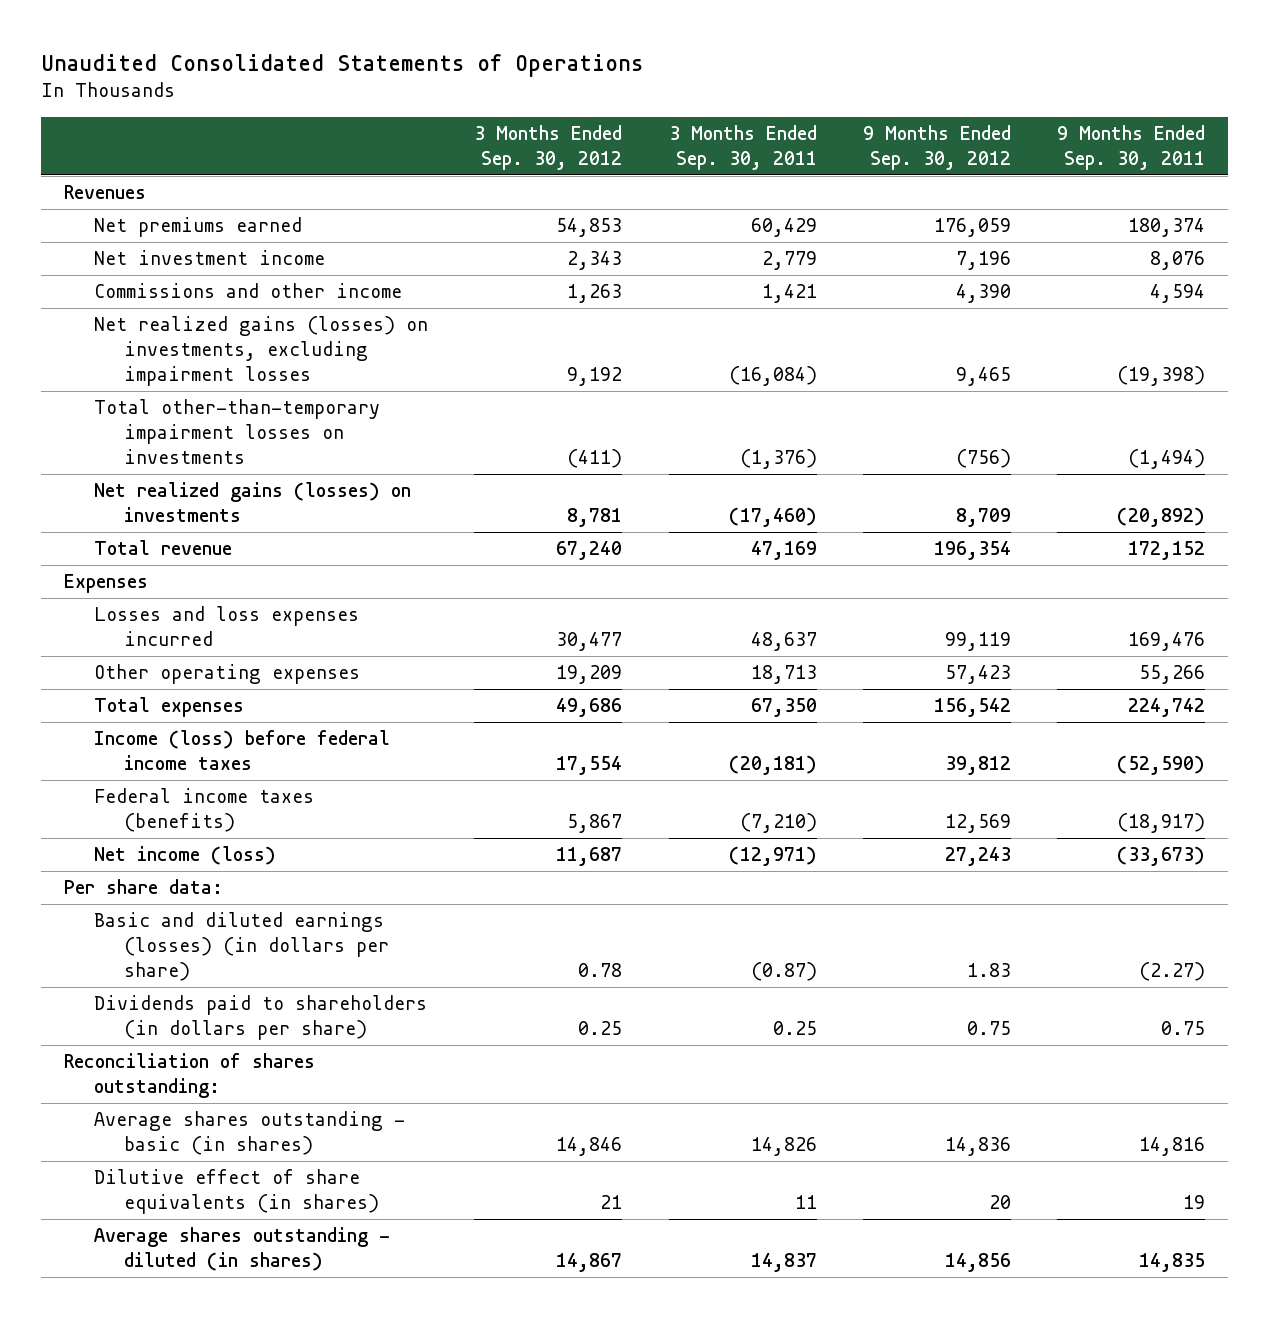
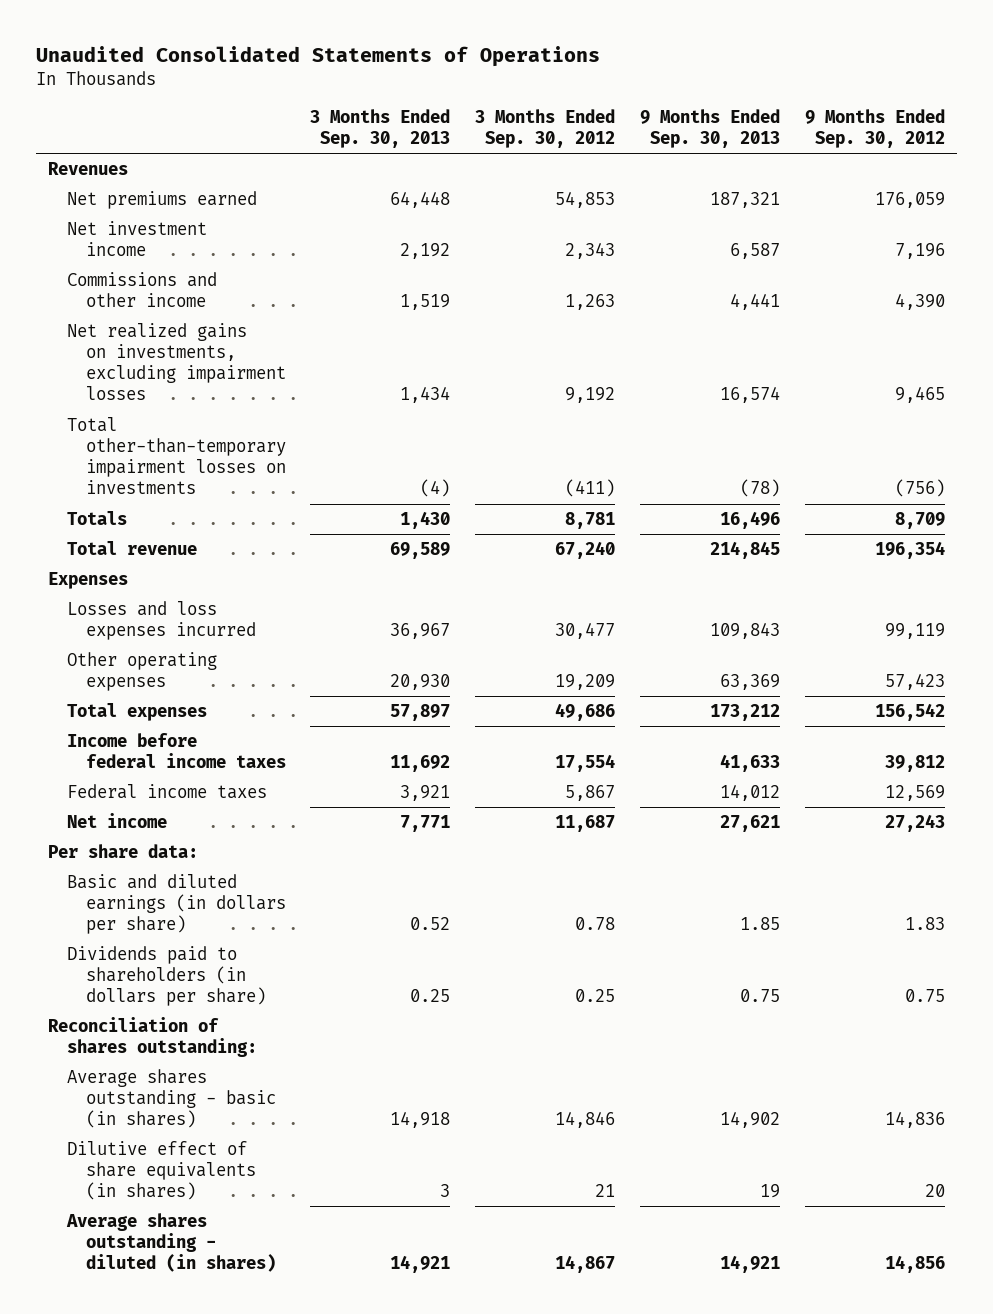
[668,124,817,170] 3 Months Ended Sep. 30, 2011 -> none
[1057,124,1206,170] 9 Months Ended Sep. 30, 2011 -> none
none -> [310,108,451,148] 3 Months Ended Sep. 30, 2013
none -> [639,108,780,148] 9 Months Ended Sep. 30, 2013
[94,316,429,386] Net realized gains (losses) on investments, excluding impairment losses -> [66,323,286,401] Net realized gains on investments, excluding impairment losses
[94,482,412,523] Net realized gains (losses) on investments -> [66,511,127,526] Totals
[94,730,391,771] Income (loss) before federal income taxes -> [66,733,286,769] Income before federal income taxes
[94,788,315,833] Federal income taxes (benefits) -> [66,784,267,800] Federal income taxes
[94,846,277,866] Net income (loss) -> [66,813,167,829] Net income
[94,912,390,981] Basic and diluted earnings (losses) (in dollars per share) -> [66,874,286,935] Basic and diluted earnings (in dollars per share)

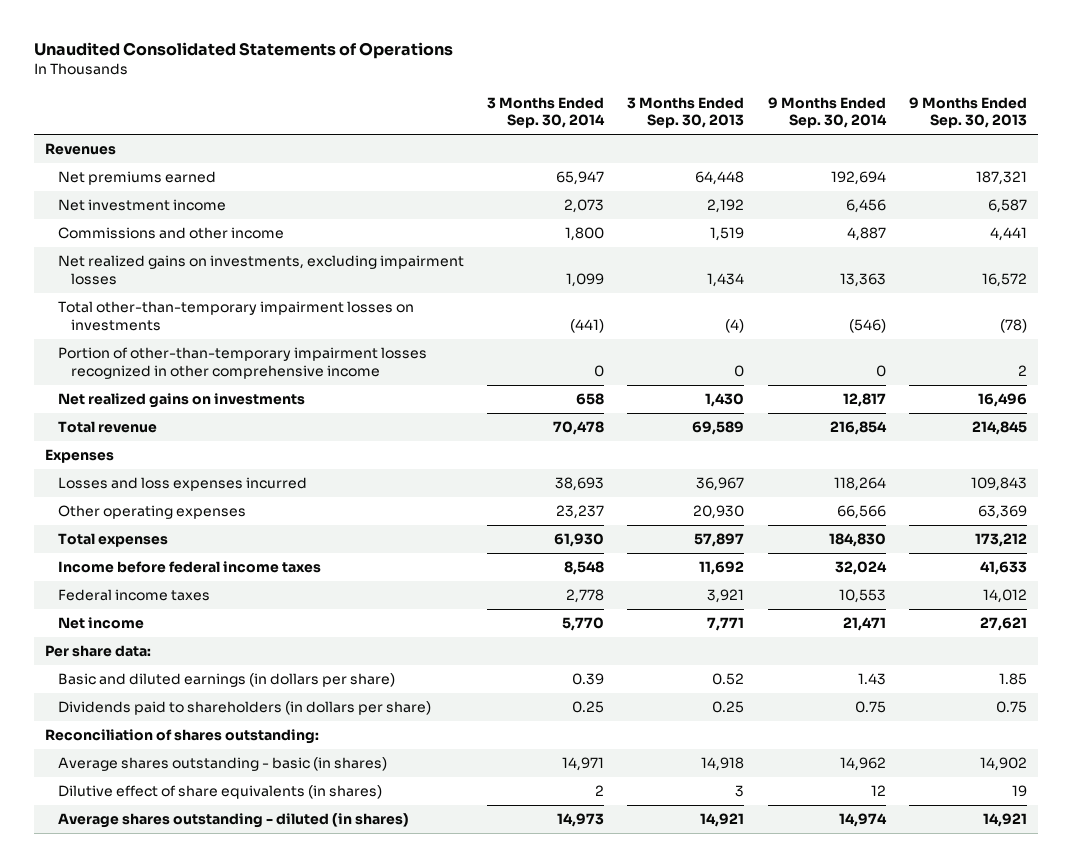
[475,108,616,148] 3 Months Ended Sep. 30, 2012 -> none
[804,108,945,148] 9 Months Ended Sep. 30, 2012 -> none
none -> [487,96,606,128] 3 Months Ended Sep. 30, 2014
none -> [767,96,887,128] 9 Months Ended Sep. 30, 2014
[719,386,780,404] 16,574 -> [981,272,1027,287] 16,572
none -> [58,347,428,379] Portion of other-than-temporary impairment losses recognized in other comprehensive income
[66,511,127,526] Totals -> [58,393,306,409] Net realized gains on investments

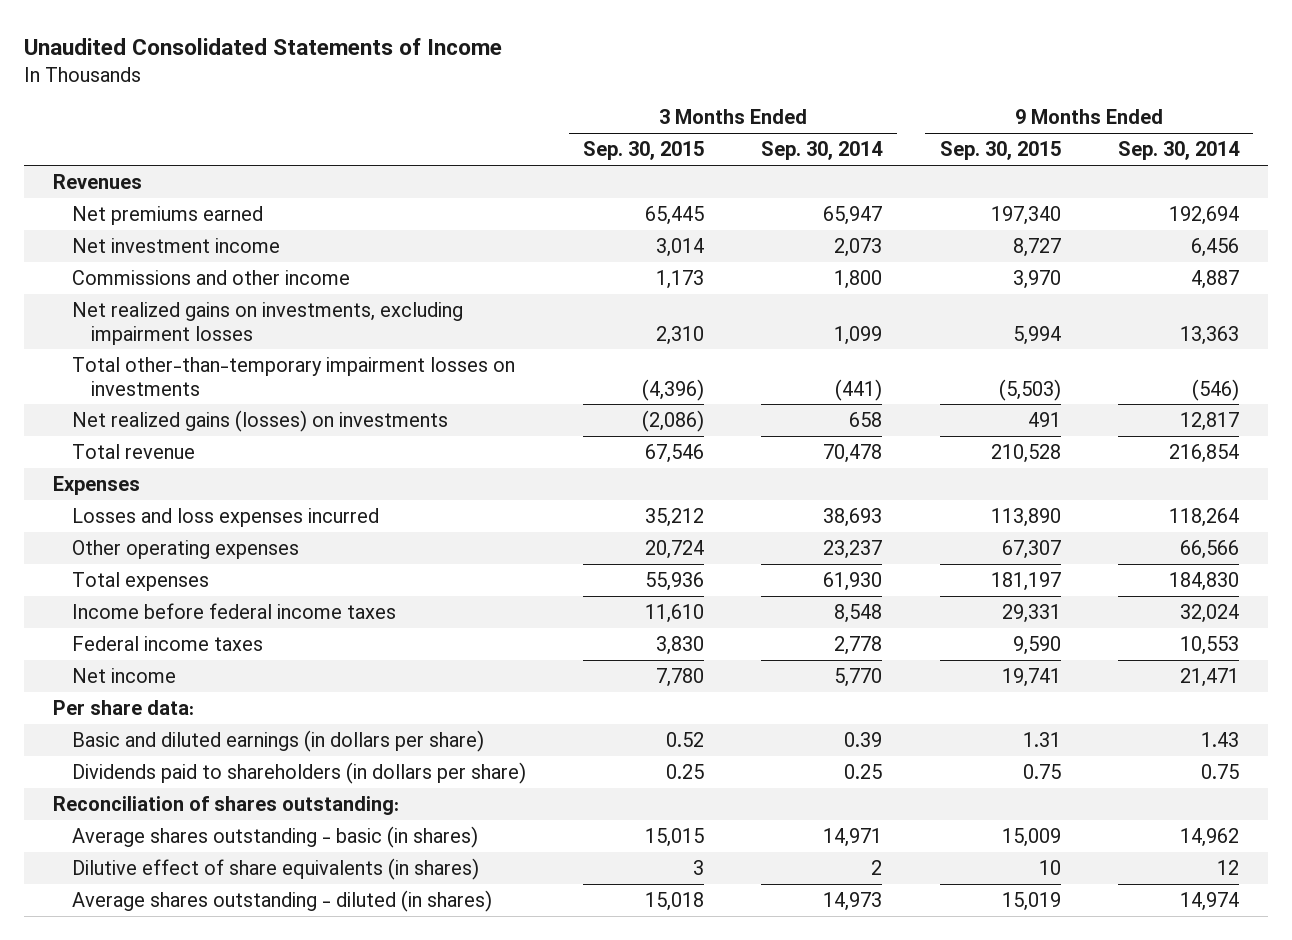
[33,42,453,60] Unaudited Consolidated Statements of Operations -> [24,37,503,55] Unaudited Consolidated Statements of Income
[627,96,745,128] 3 Months Ended Sep. 30, 2013 -> none
[908,96,1027,128] 9 Months Ended Sep. 30, 2013 -> none
none -> [583,141,705,161] Sep. 30, 2015
none -> [939,141,1061,161] Sep. 30, 2015
[58,347,428,379] Portion of other-than-temporary impairment losses recognized in other comprehensive income -> none
[58,393,306,409] Net realized gains on investments -> [71,409,448,432] Net realized gains (losses) on investments

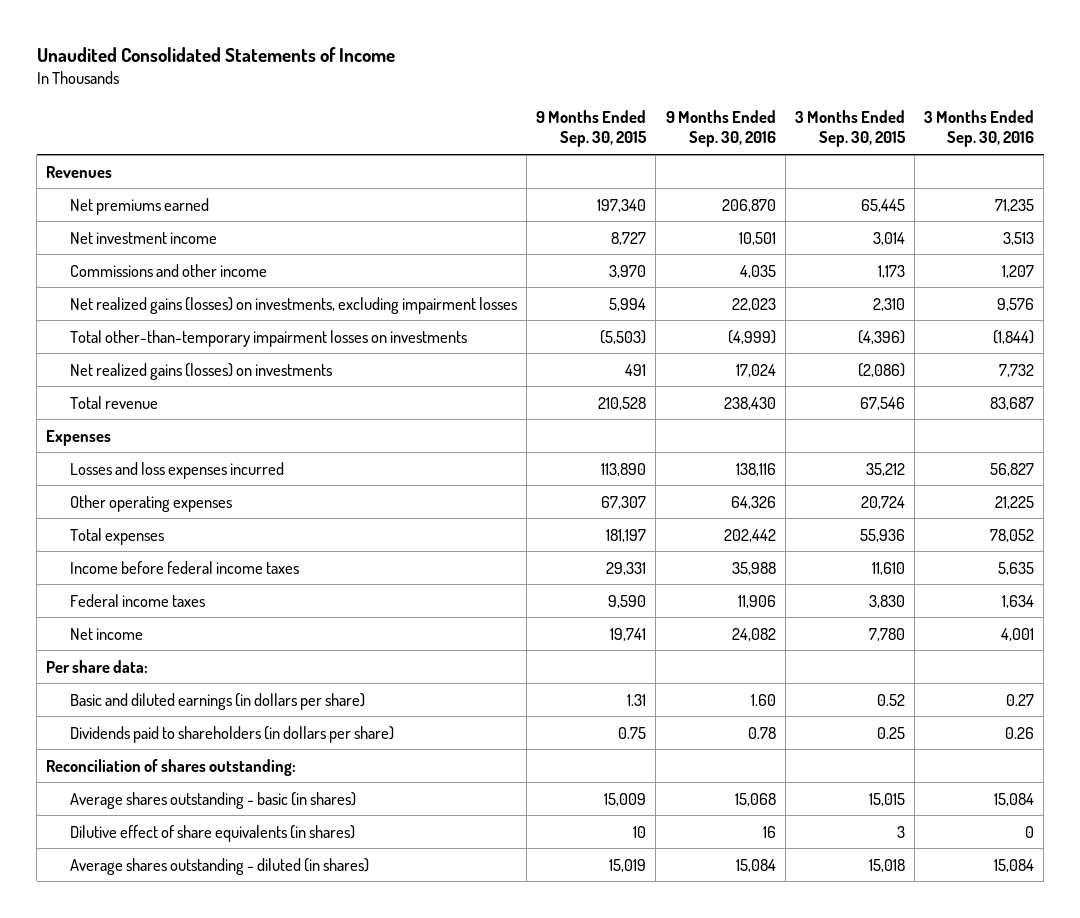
[761,141,884,161] Sep. 30, 2014 -> none
[1117,141,1240,161] Sep. 30, 2014 -> none
none -> [665,110,776,148] 9 Months Ended Sep. 30, 2016
none -> [923,110,1034,148] 3 Months Ended Sep. 30, 2016
[71,301,463,345] Net realized gains on investments, excluding impairment losses -> [70,296,518,314] Net realized gains (losses) on investments, excluding impairment losses

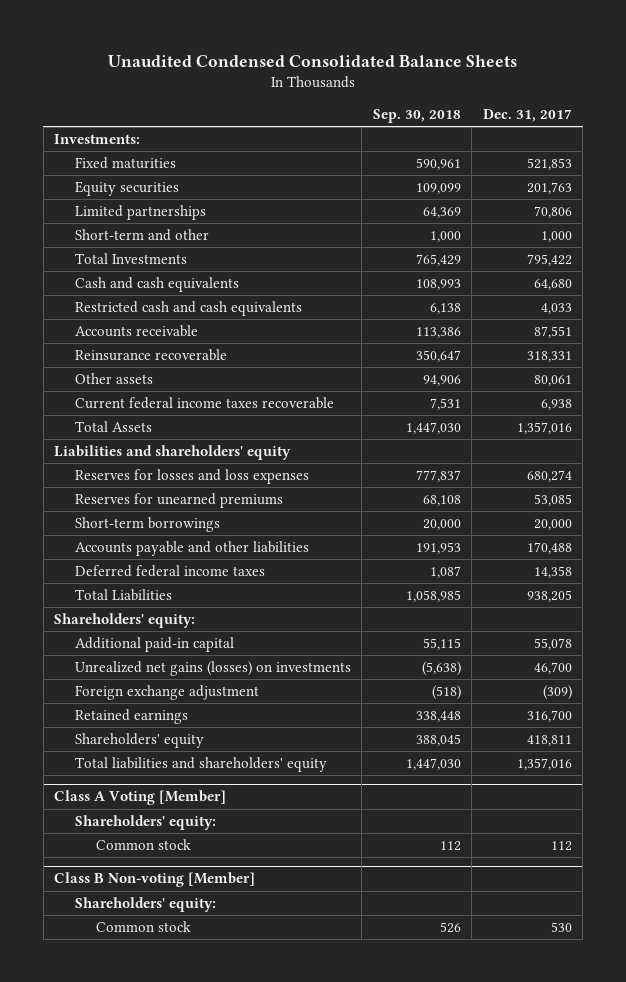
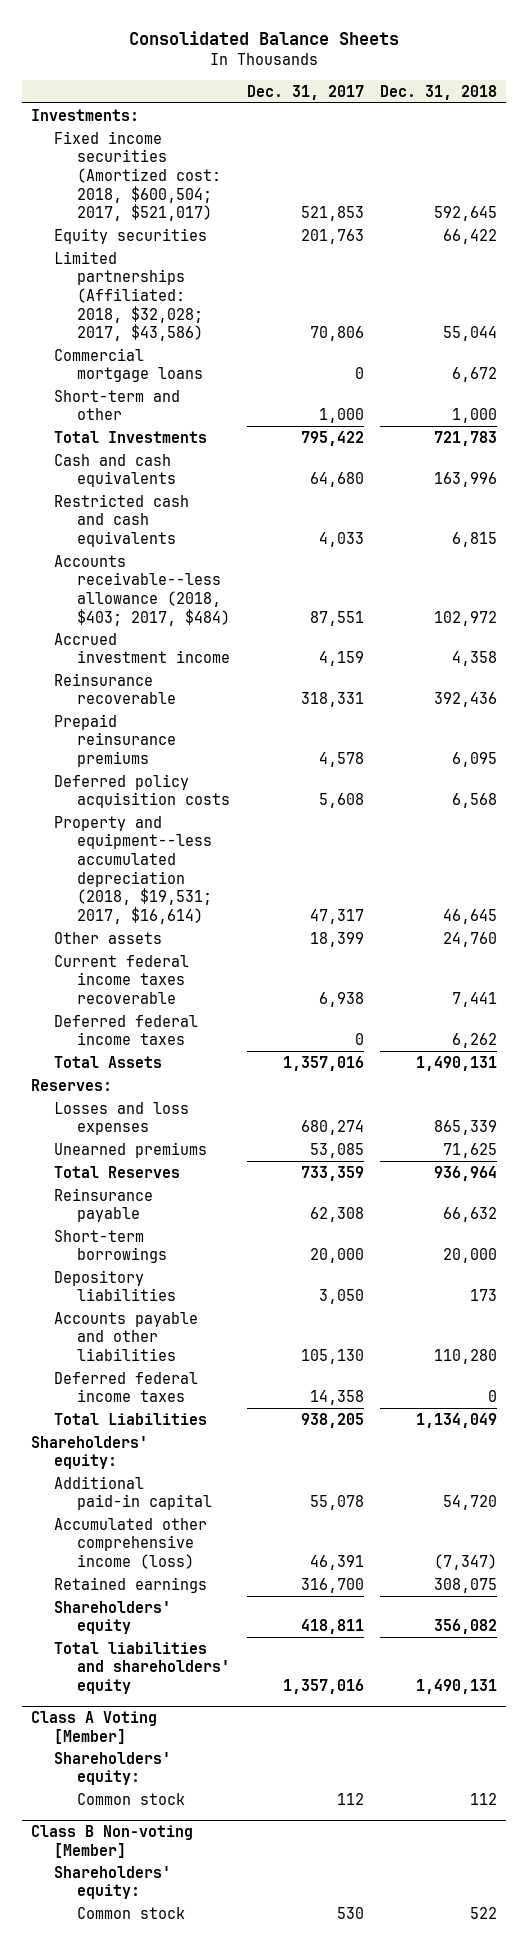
[107,54,517,67] Unaudited Condensed Consolidated Balance Sheets -> [129,31,400,46] Consolidated Balance Sheets
[372,109,461,124] Sep. 30, 2018 -> none
none -> [380,84,498,100] Dec. 31, 2018
[74,157,176,170] Fixed maturities -> [53,130,222,222] Fixed income securities (Amortized cost: 2018, $600,504; 2017, $521,017)
[74,205,206,221] Limited partnerships -> [53,250,204,342] Limited partnerships (Affiliated: 2018, $32,028; 2017, $43,586)
none -> [53,347,204,383] Commercial mortgage loans
[74,325,198,338] Accounts receivable -> [53,554,231,626] Accounts receivable--less allowance (2018, $403; 2017, $484)
none -> [53,632,231,664] Accrued investment income
none -> [53,713,177,767] Prepaid reinsurance premiums
none -> [53,773,231,809] Deferred policy acquisition costs
none -> [53,815,213,924] Property and equipment--less accumulated depreciation (2018, $19,531; 2017, $16,614)
[533,375,572,387] 80,061 -> [309,931,364,947] 18,399
none -> [53,1014,198,1046] Deferred federal income taxes
[54,445,292,461] Liabilities and shareholders' equity -> none
none -> [30,1078,112,1091] Reserves:
[74,469,309,485] Reserves for losses and loss expenses -> [53,1101,189,1136] Losses and loss expenses
[74,493,283,509] Reserves for unearned premiums -> [53,1141,207,1158] Unearned premiums
none -> [53,1165,180,1178] Total Reserves
none -> [53,1187,153,1223] Reinsurance payable
none -> [53,1269,177,1302] Depository liabilities
[526,542,572,555] 170,488 -> [300,1348,364,1364] 105,130
[74,661,351,677] Unrealized net gains (losses) on investments -> none
[74,685,259,701] Foreign exchange adjustment -> none
none -> [53,1517,207,1569] Accumulated other comprehensive income (loss)

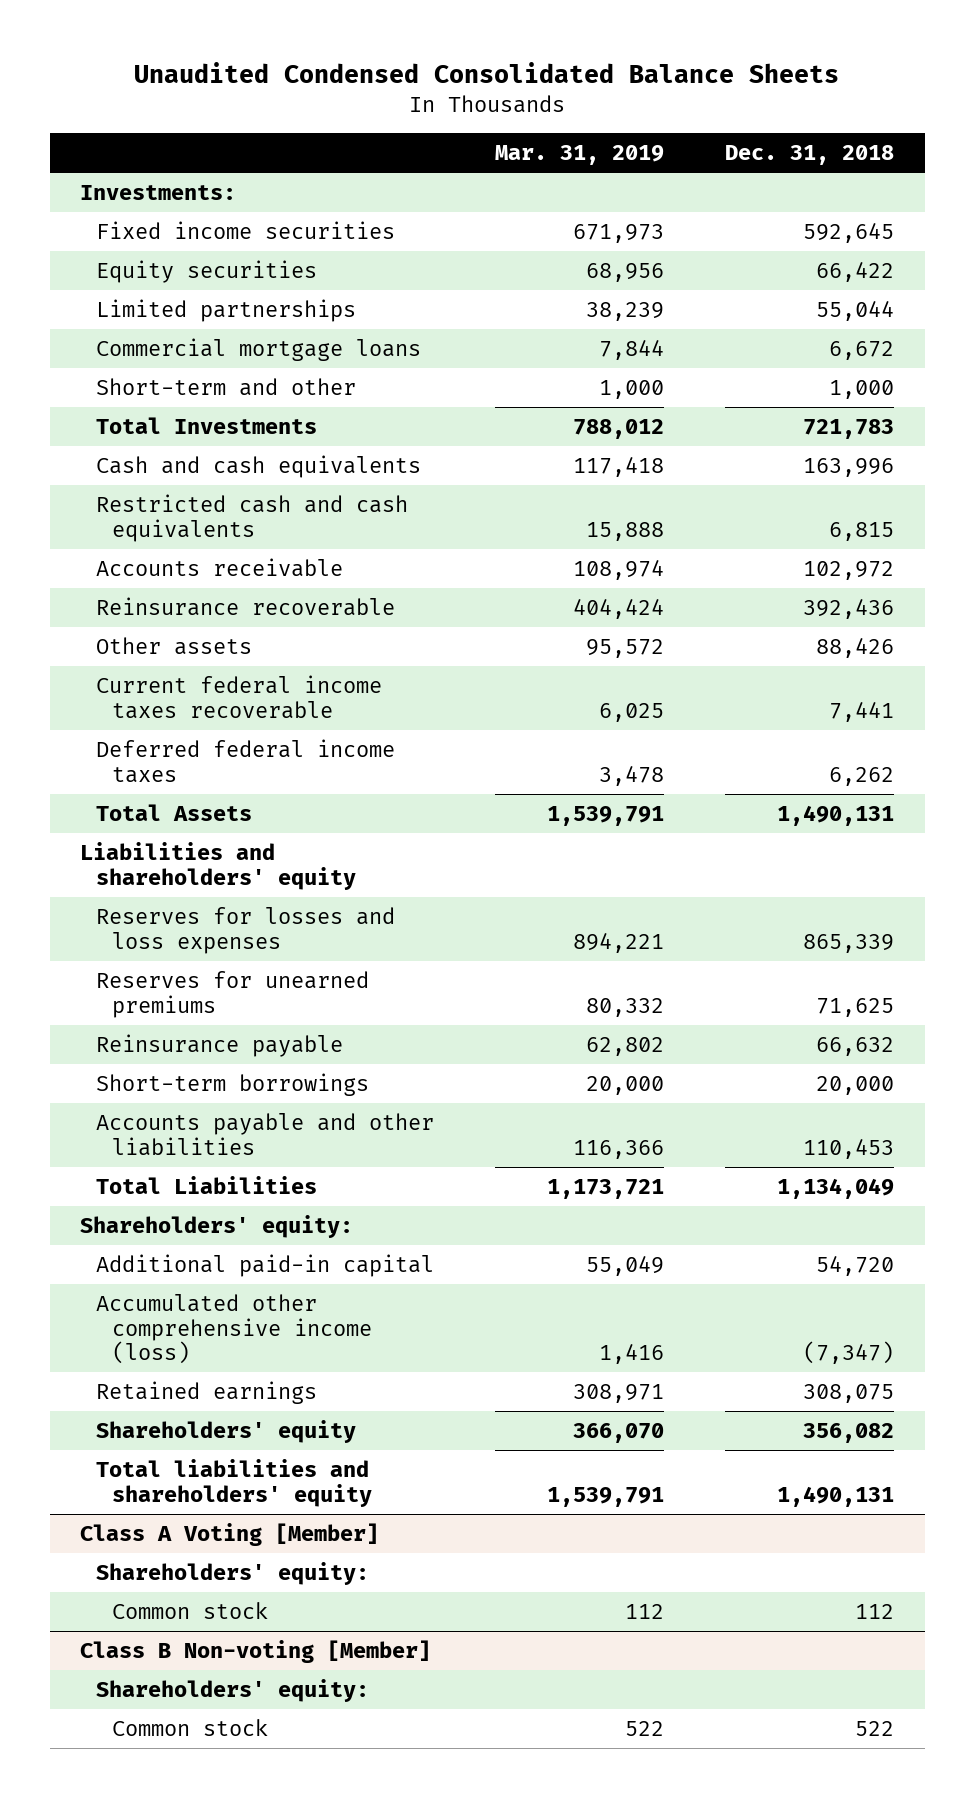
[129,31,400,46] Consolidated Balance Sheets -> [134,61,840,83] Unaudited Condensed Consolidated Balance Sheets
[246,84,364,100] Dec. 31, 2017 -> none
none -> [495,145,665,166] Mar. 31, 2019
[53,130,222,222] Fixed income securities (Amortized cost: 2018, $600,504; 2017, $521,017) -> [96,221,396,240] Fixed income securities
[53,250,204,342] Limited partnerships (Affiliated: 2018, $32,028; 2017, $43,586) -> [96,299,357,323] Limited partnerships
[53,632,231,664] Accrued investment income -> none
[53,554,231,626] Accounts receivable--less allowance (2018, $403; 2017, $484) -> [96,558,344,578] Accounts receivable
[53,713,177,767] Prepaid reinsurance premiums -> none
[53,773,231,809] Deferred policy acquisition costs -> none
[53,815,213,924] Property and equipment--less accumulated depreciation (2018, $19,531; 2017, $16,614) -> none
[443,931,498,947] 24,760 -> [816,638,895,659] 88,426
[30,1078,112,1091] Reserves: -> none
[53,1165,180,1178] Total Reserves -> none
none -> [80,842,357,890] Liabilities and shareholders' equity
[53,1101,189,1136] Losses and loss expenses -> [96,907,396,954] Reserves for losses and loss expenses
[53,1141,207,1158] Unearned premiums -> [96,971,370,1018] Reserves for unearned premiums
[53,1269,177,1302] Depository liabilities -> none
[53,1371,198,1403] Deferred federal income taxes -> none
[434,1348,498,1364] 110,280 -> [803,1138,895,1159] 110,453

